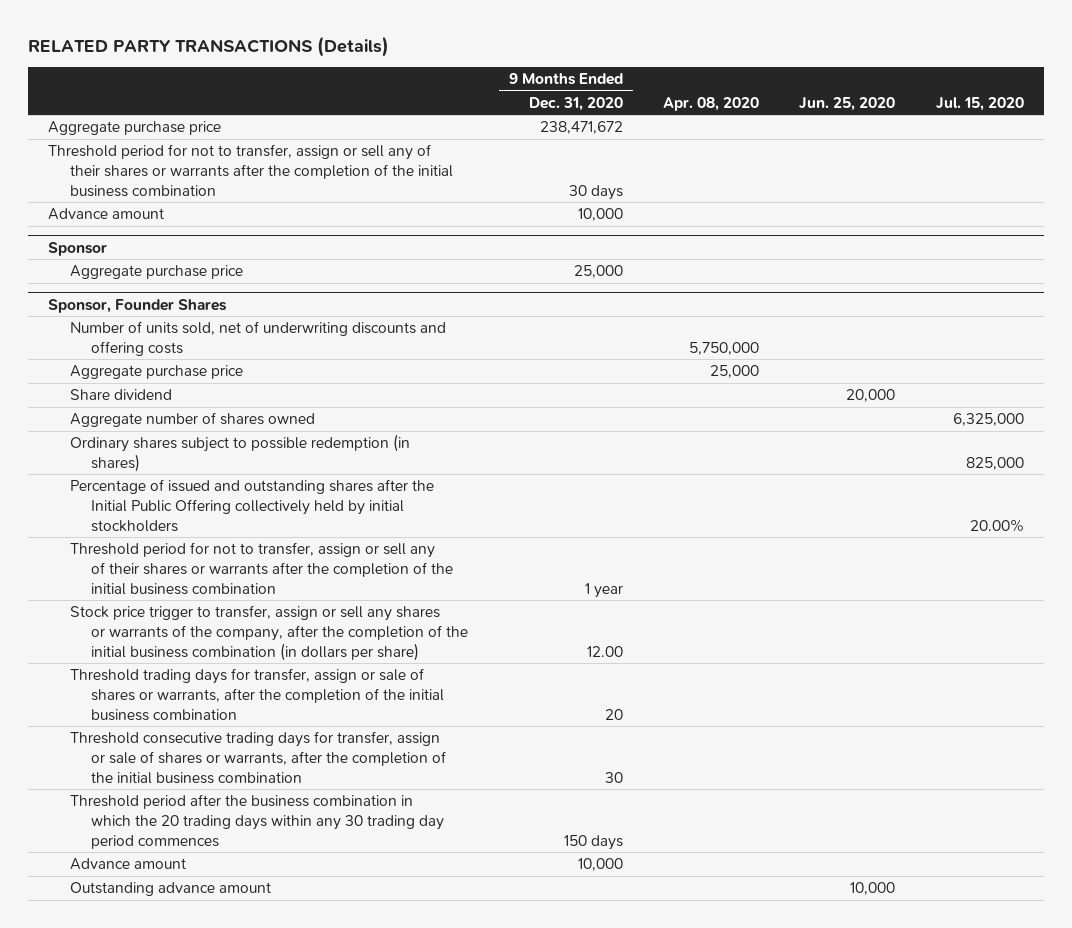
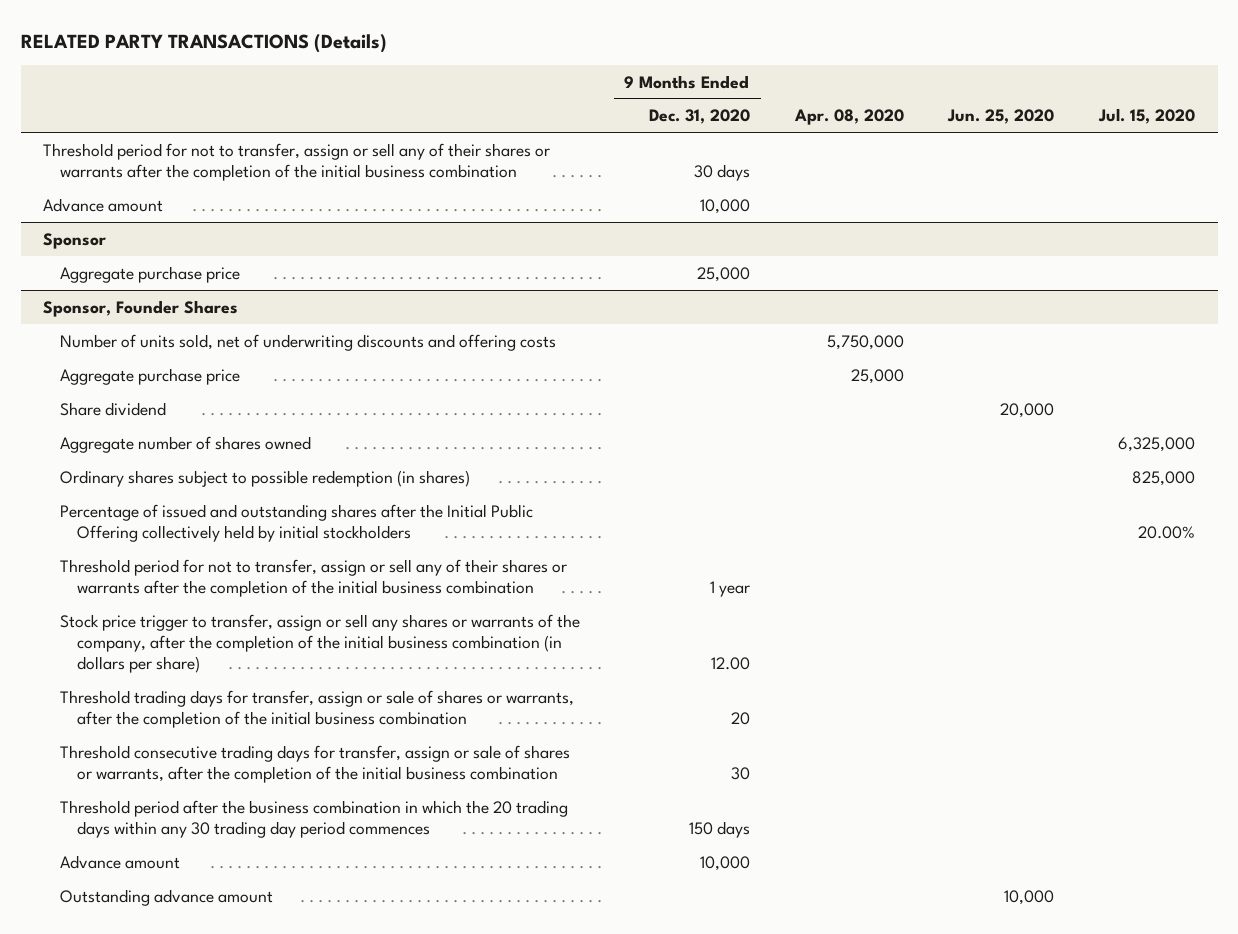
[47,121,221,136] Aggregate purchase price -> none

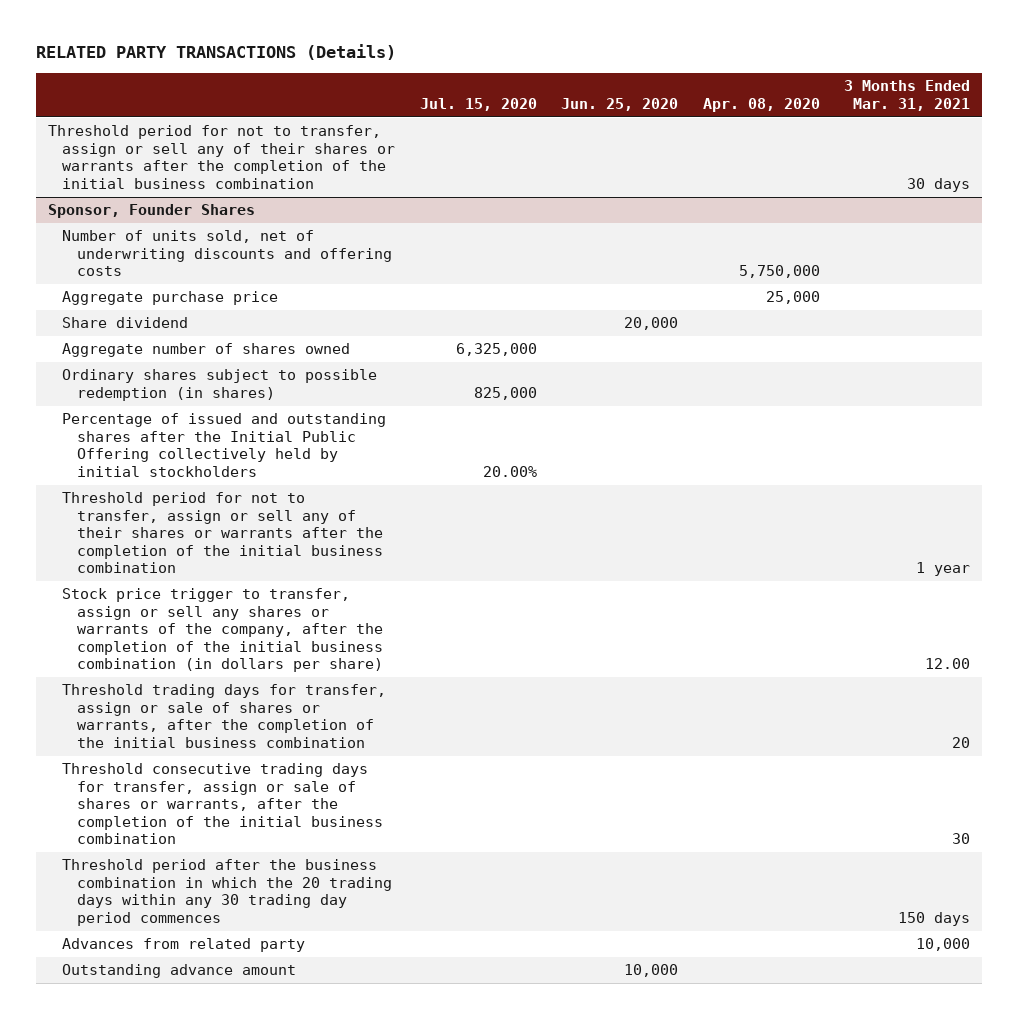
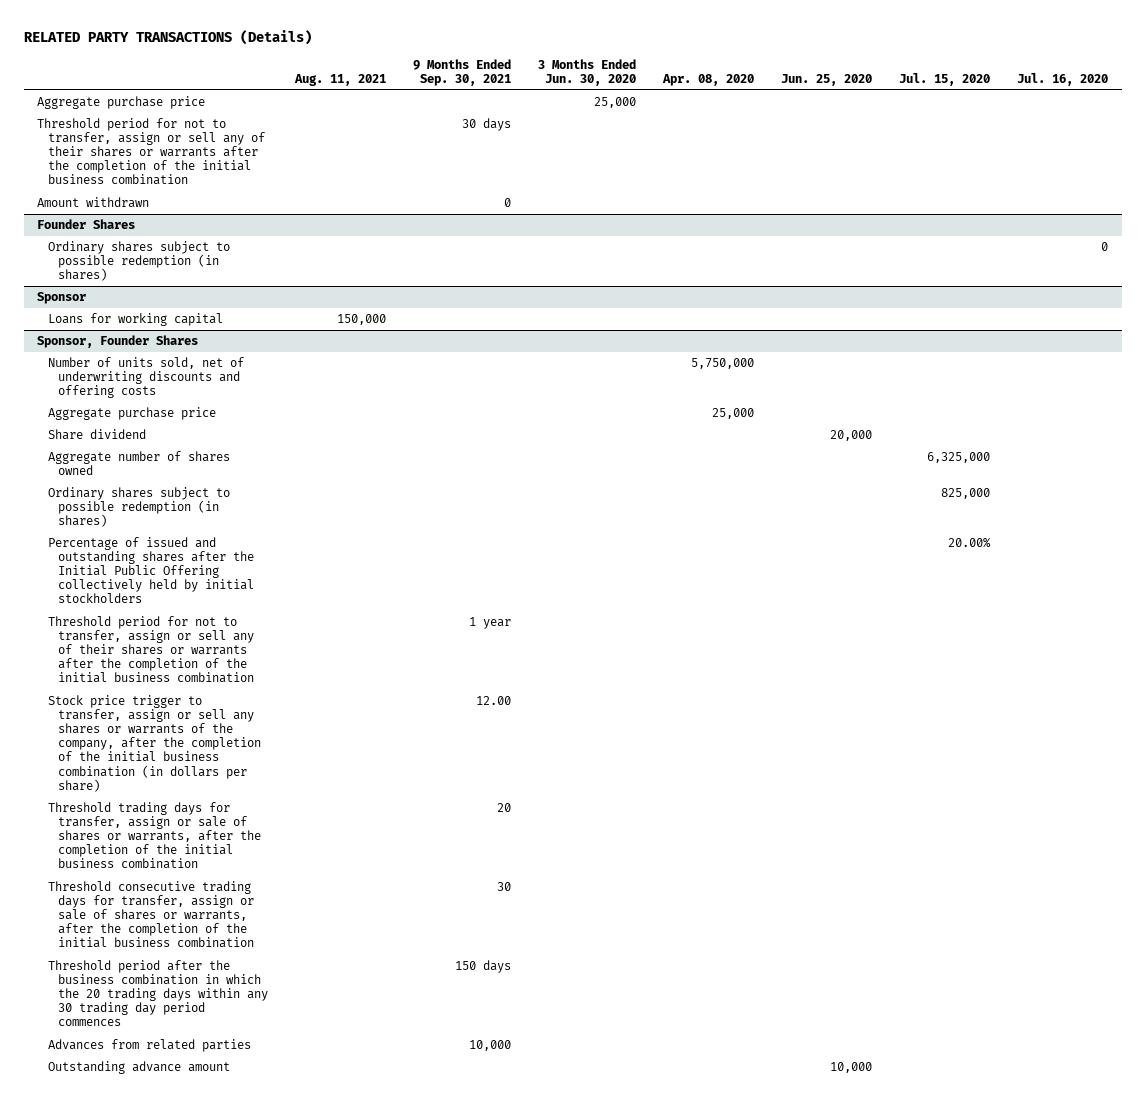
[844,80,971,111] 3 Months Ended Mar. 31, 2021 -> none
none -> [294,73,387,86] Aug. 11, 2021
none -> [413,58,512,86] 9 Months Ended Sep. 30, 2021
none -> [538,58,637,86] 3 Months Ended Jun. 30, 2020
none -> [1017,72,1109,86] Jul. 16, 2020
none -> [37,96,206,110] Aggregate purchase price
none -> [37,197,150,209] Amount withdrawn
none -> [37,219,136,230] Founder Shares
none -> [47,241,230,282] Ordinary shares subject to possible redemption (in shares)
none -> [37,292,87,305] Sponsor
none -> [47,313,223,327] Loans for working capital
[62,938,306,953] Advances from related party -> [47,1039,251,1053] Advances from related parties

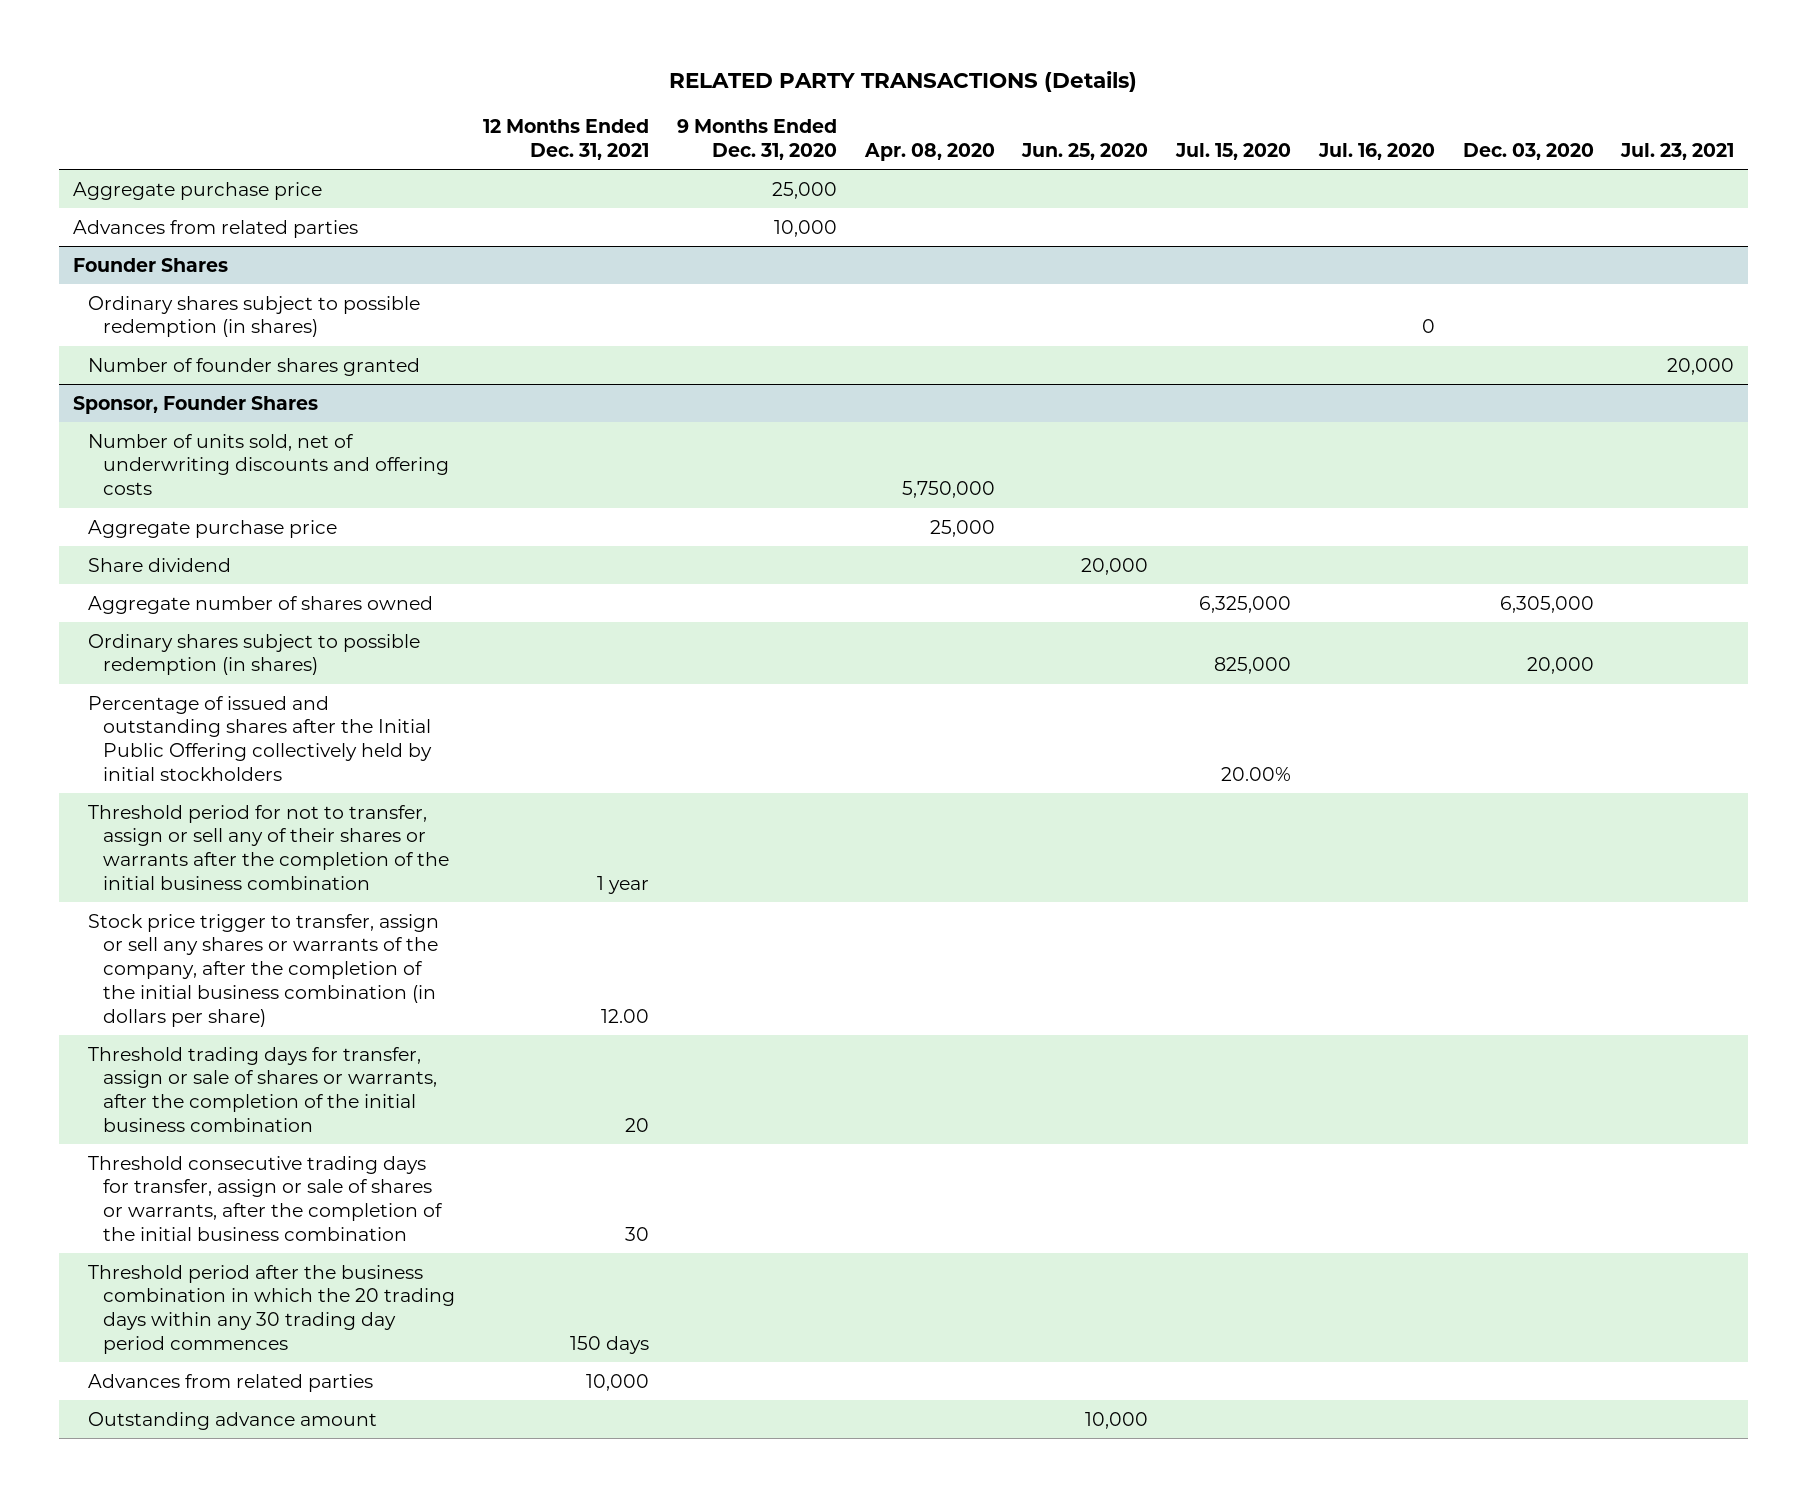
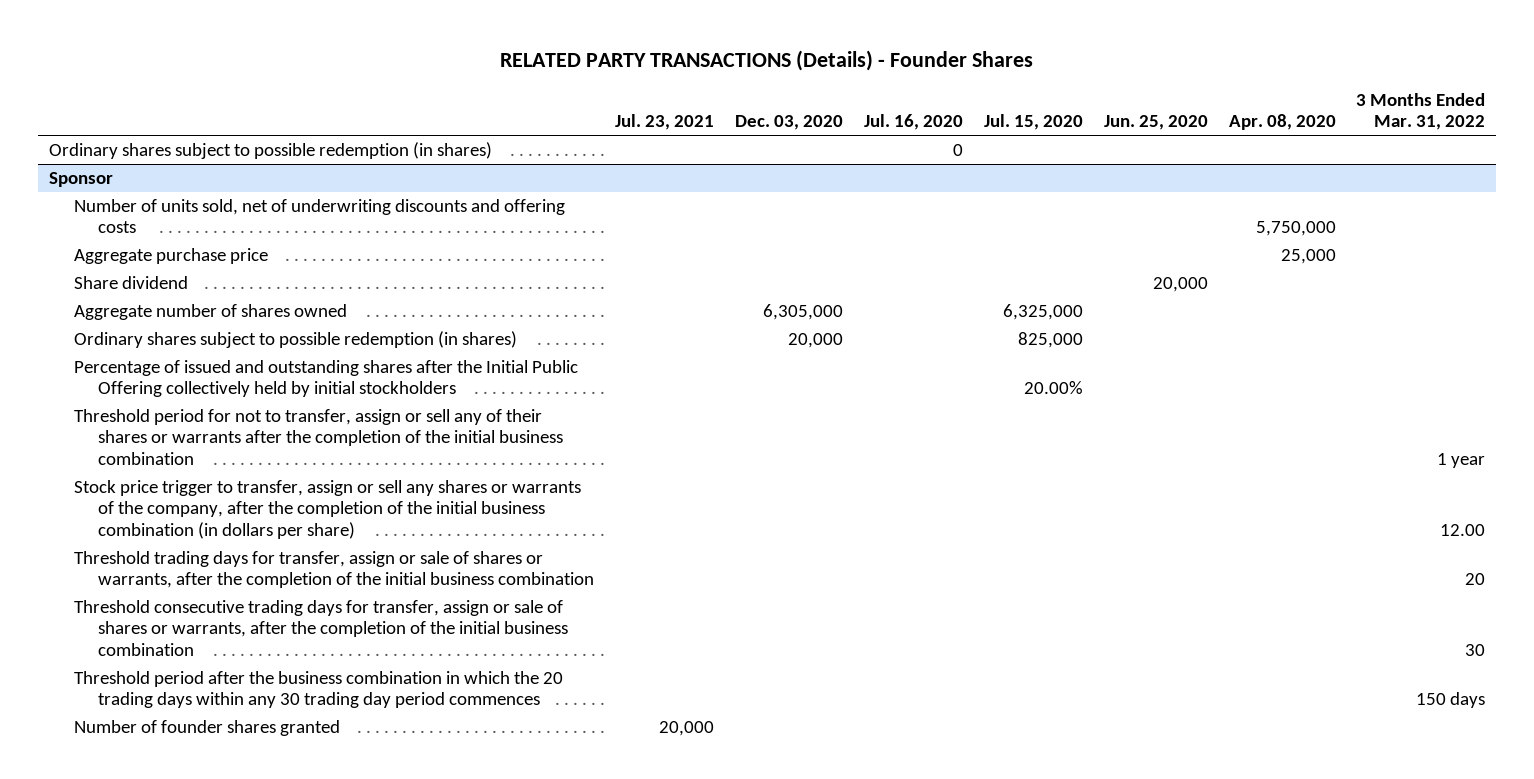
[669,71,1138,93] RELATED PARTY TRANSACTIONS (Details) -> [500,50,1034,72] RELATED PARTY TRANSACTIONS (Details) - Founder Shares
[483,118,650,160] 12 Months Ended Dec. 31, 2021 -> none
[676,118,837,160] 9 Months Ended Dec. 31, 2020 -> none
none -> [1356,92,1486,131] 3 Months Ended Mar. 31, 2022
[72,181,322,200] Aggregate purchase price -> none
[72,219,358,238] Advances from related parties -> none
[72,257,228,272] Founder Shares -> none
[88,295,421,338] Ordinary shares subject to possible redemption (in shares) -> none
[88,357,421,376] Number of founder shares granted -> none
none -> [48,141,492,159] Ordinary shares subject to possible redemption (in shares)
[72,395,318,414] Sponsor, Founder Shares -> [48,171,113,187] Sponsor
[88,1373,374,1392] Advances from related parties -> none
[88,1411,378,1430] Outstanding advance amount -> none
none -> [73,719,340,736] Number of founder shares granted

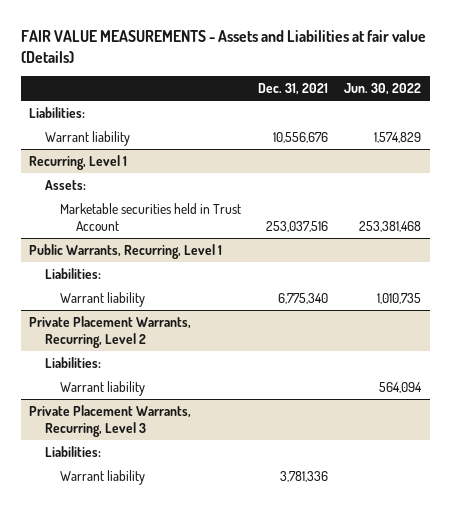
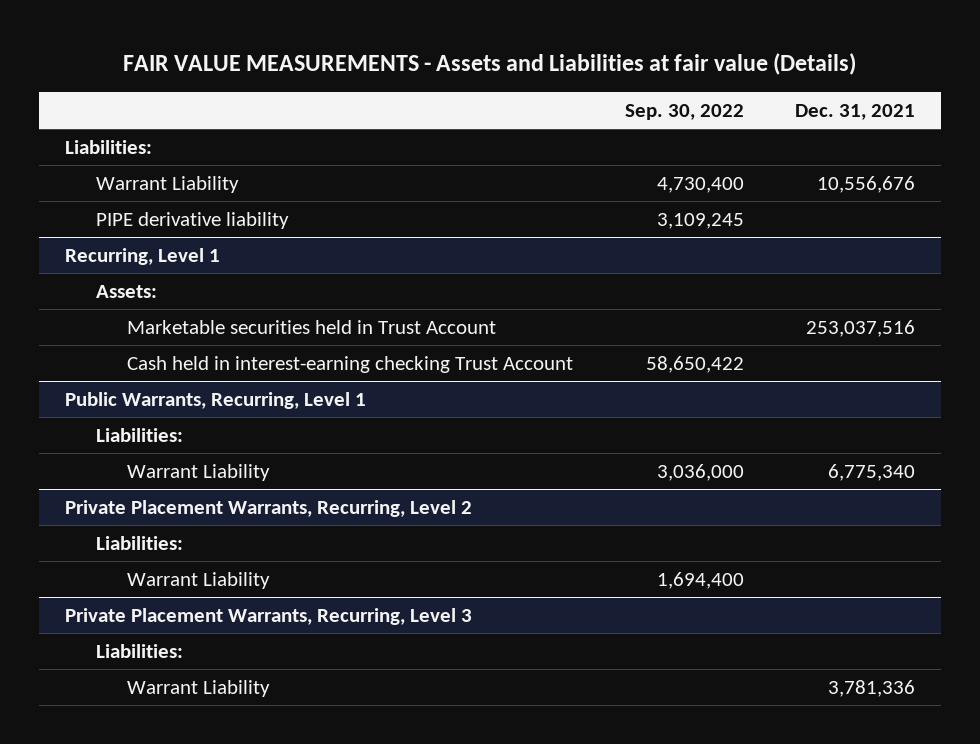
[344,83,422,96] Jun. 30, 2022 -> none
none -> [624,103,744,120] Sep. 30, 2022
[44,130,130,146] Warrant liability -> [96,175,240,193] Warrant Liability
none -> [96,211,290,229] PIPE derivative liability
none -> [127,355,574,373] Cash held in interest-earning checking Trust Account
[60,291,146,307] Warrant liability -> [127,463,271,481] Warrant Liability
[60,380,146,396] Warrant liability -> [127,571,271,589] Warrant Liability
[60,469,146,485] Warrant liability -> [127,679,271,697] Warrant Liability

